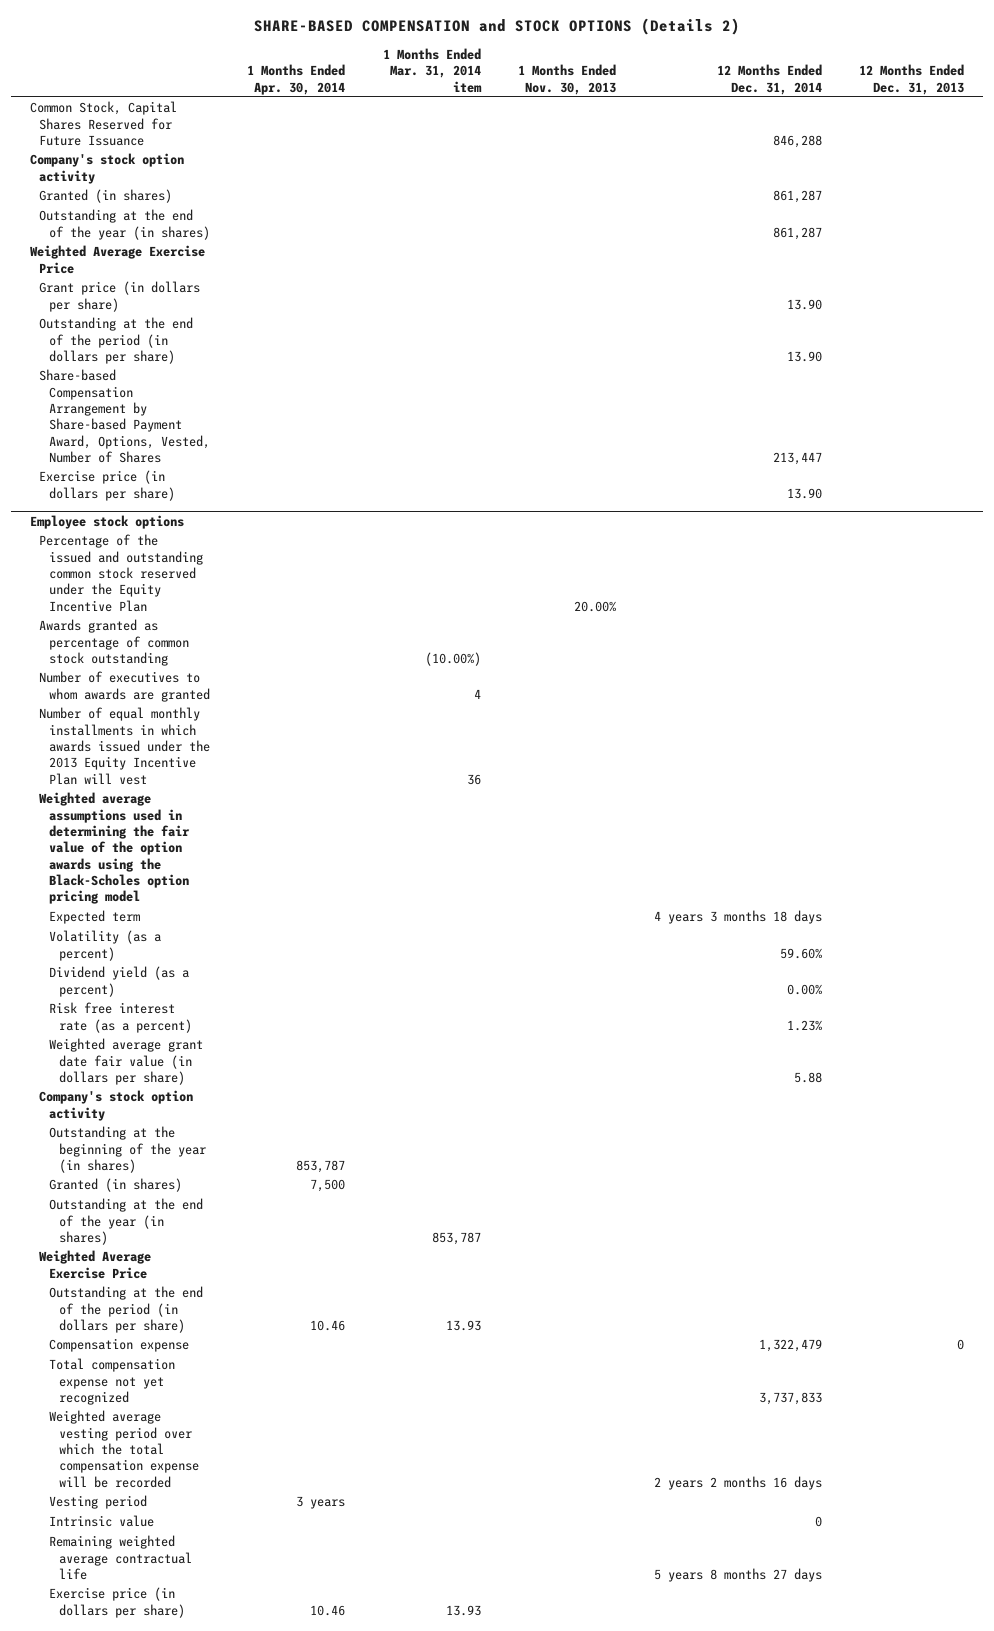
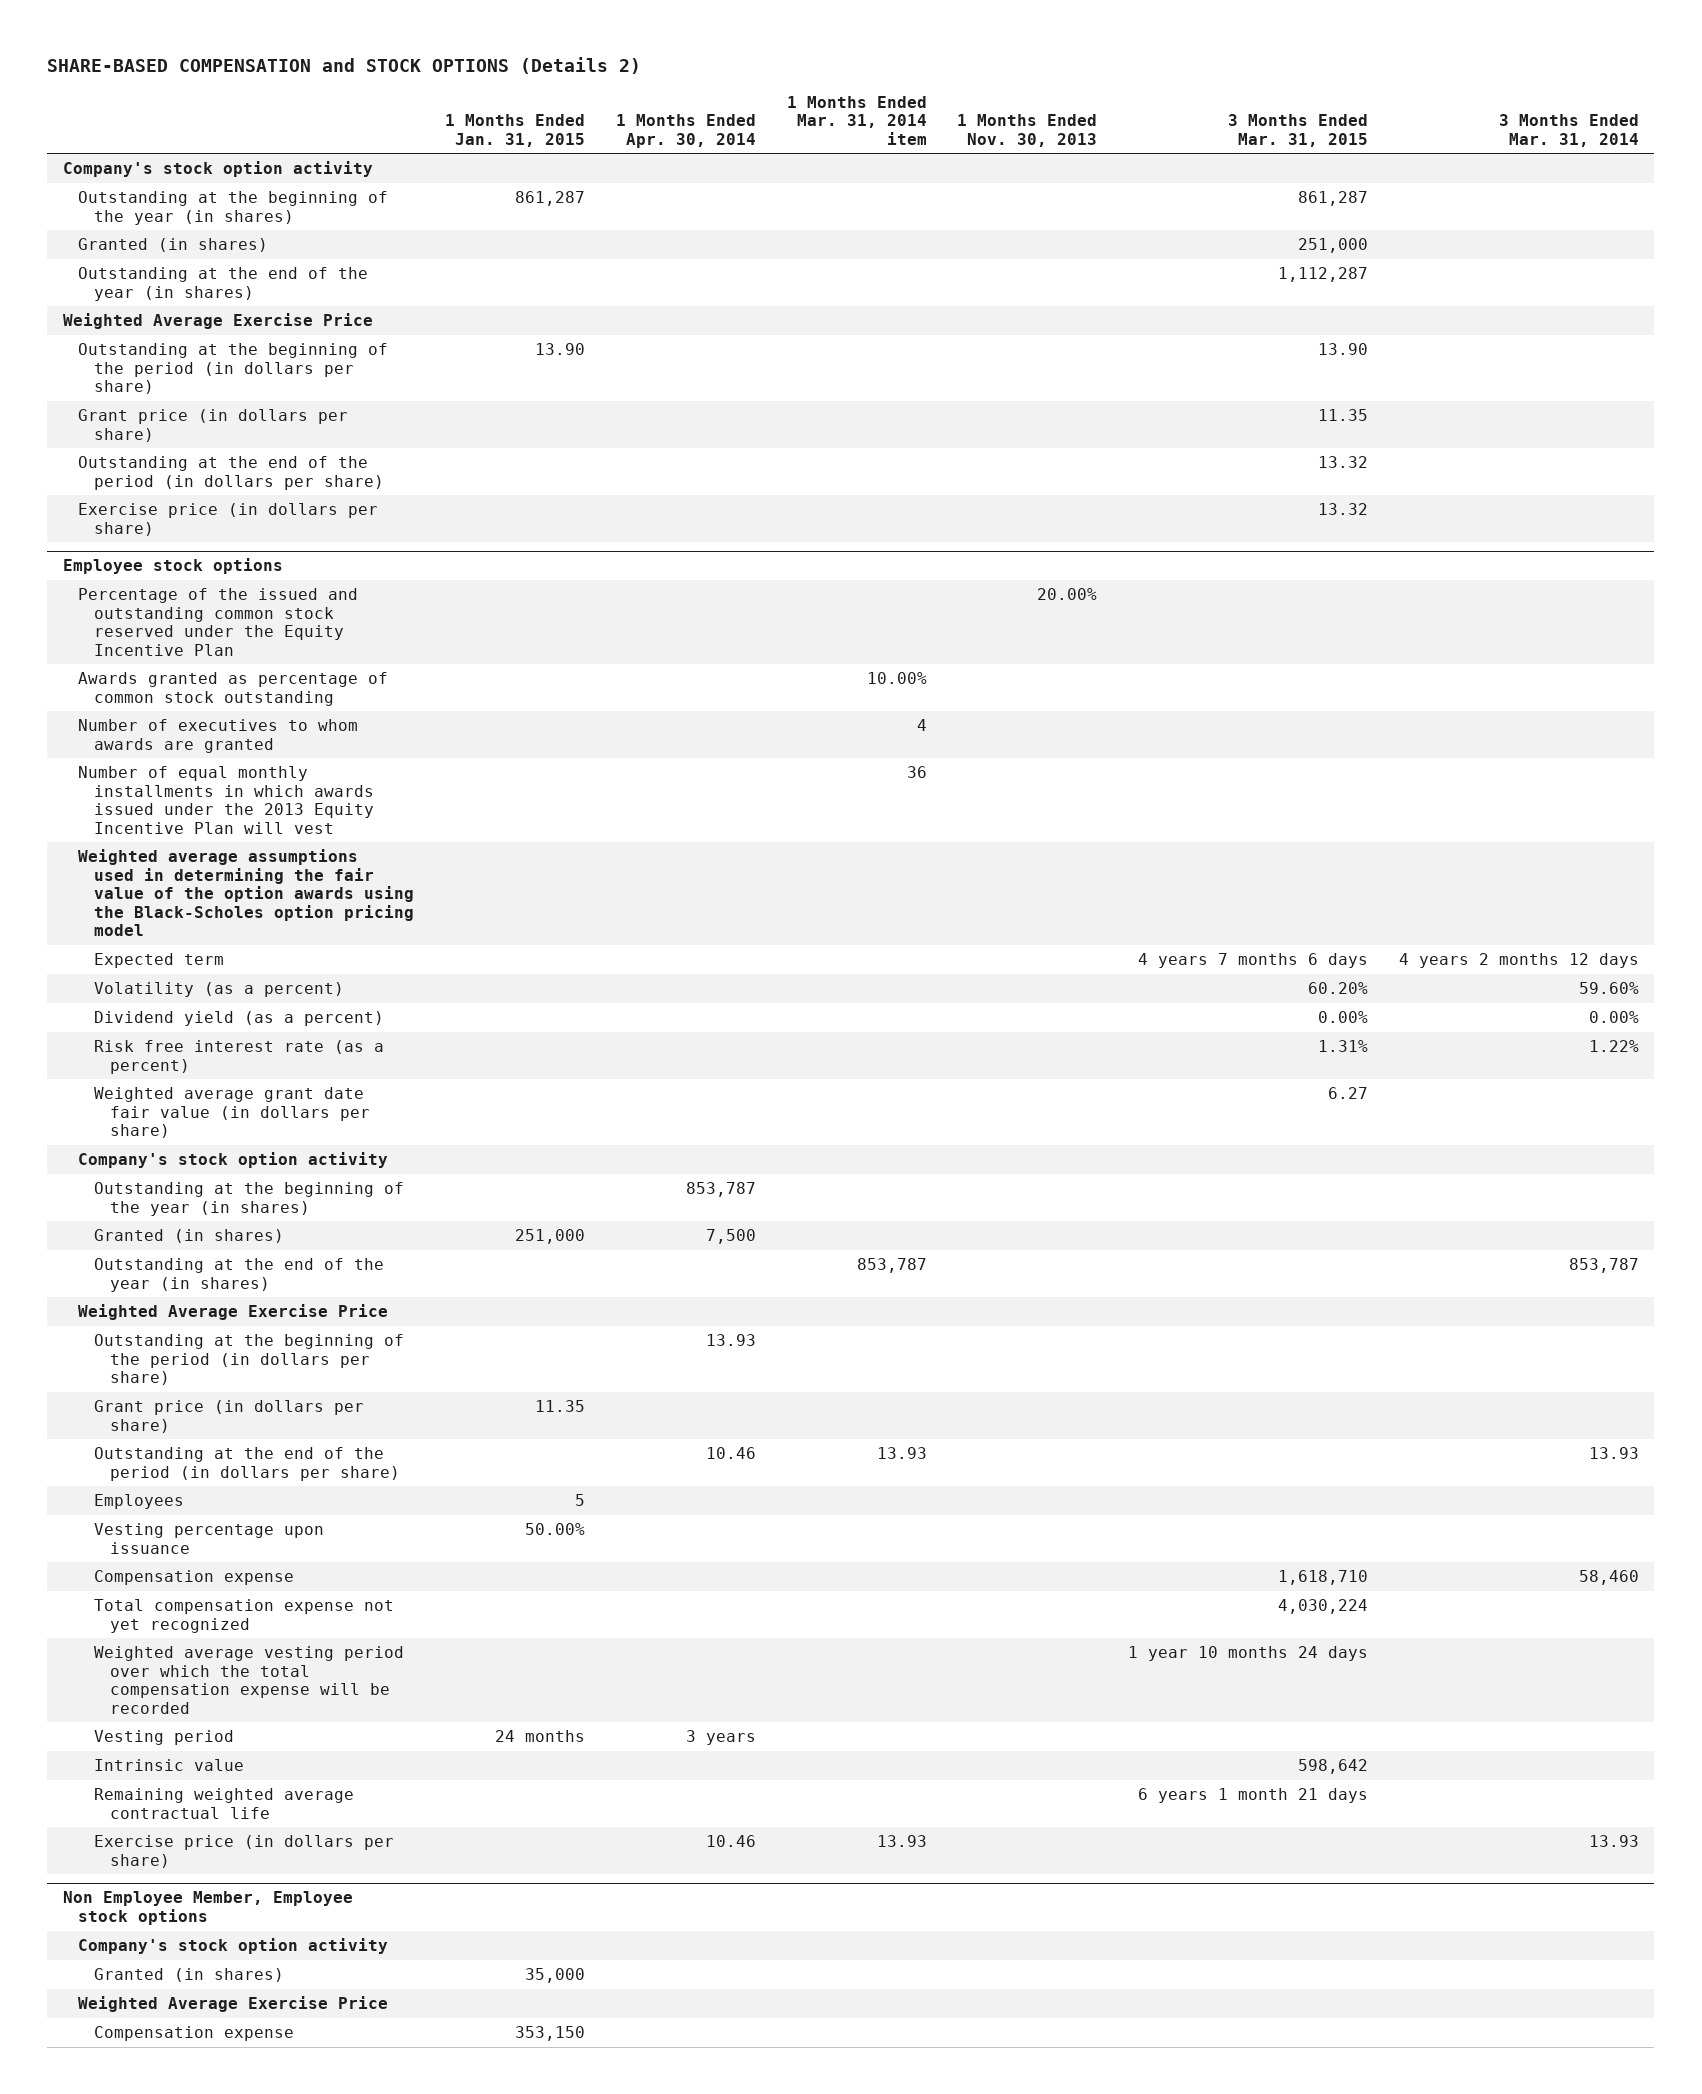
[716,64,822,95] 12 Months Ended Dec. 31, 2014 -> none
[858,64,964,95] 12 Months Ended Dec. 31, 2013 -> none
none -> [444,114,585,147] 1 Months Ended Jan. 31, 2015
none -> [1228,114,1369,147] 3 Months Ended Mar. 31, 2015
none -> [1498,114,1639,147] 3 Months Ended Mar. 31, 2014
[29,101,177,147] Common Stock, Capital Shares Reserved for Future Issuance -> none
none -> [78,191,389,225] Outstanding at the beginning of the year (in shares)
none -> [78,343,389,395] Outstanding at the beginning of the period (in dollars per share)
[39,369,210,464] Share-based Compensation Arrangement by Share-based Payment Award, Options, Vested, Number of Shares -> none
[424,652,481,667] (10.00%) -> [866,672,927,685] 10.00%
none -> [94,1334,405,1386] Outstanding at the beginning of the period (in dollars per share)
none -> [94,1400,365,1433] Grant price (in dollars per share)
none -> [94,1494,185,1510] Employees
none -> [94,1523,325,1554] Vesting percentage upon issuance
none -> [62,1891,353,1925] Non Employee Member, Employee stock options
none -> [78,1938,389,1955] Company's stock option activity
none -> [94,1968,285,1983] Granted (in shares)
none -> [78,1996,389,2013] Weighted Average Exercise Price
none -> [94,2026,295,2042] Compensation expense

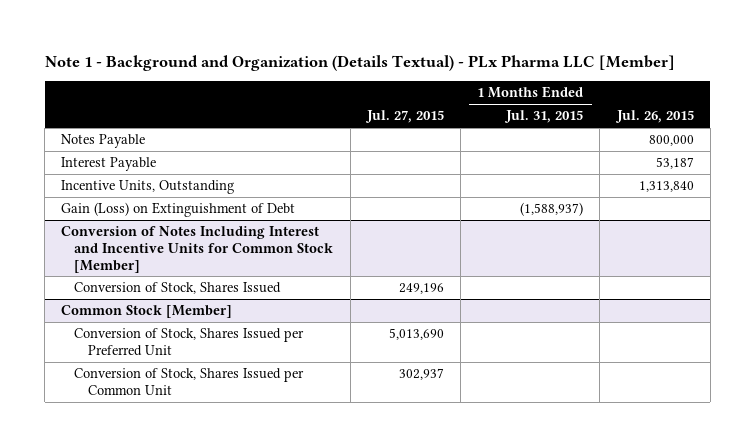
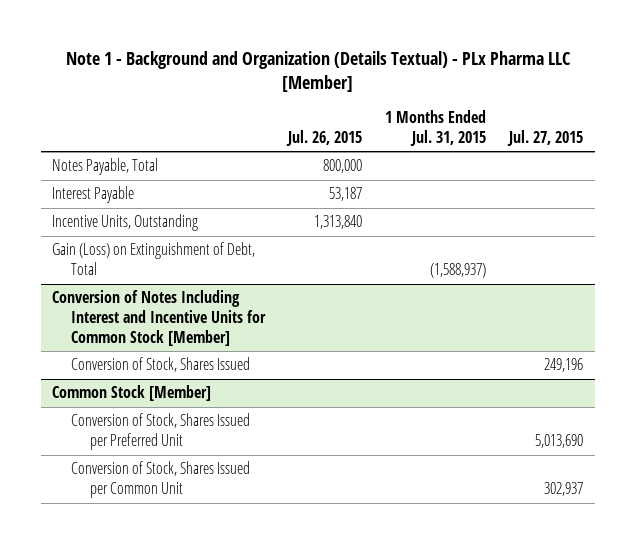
[61,134,146,149] Notes Payable -> [52,158,159,176] Notes Payable, Total
[61,202,296,218] Gain (Loss) on Extinguishment of Debt -> [52,242,256,276] Gain (Loss) on Extinguishment of Debt, Total

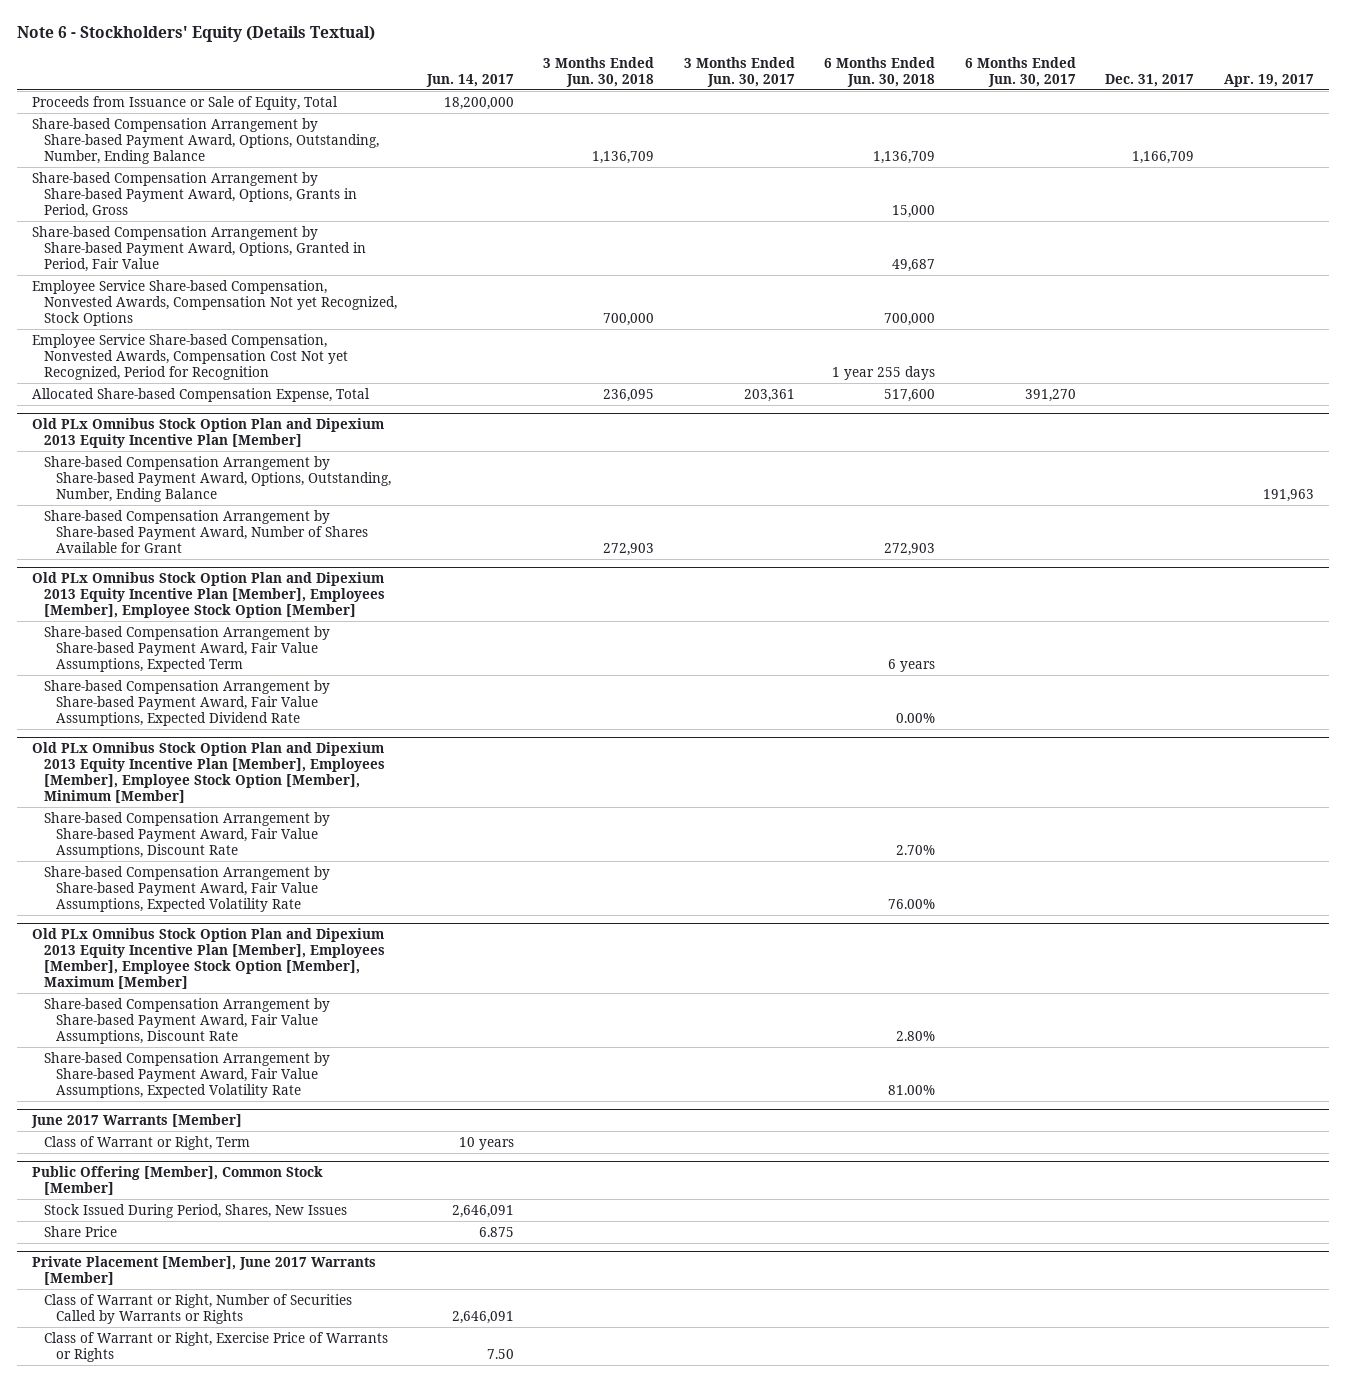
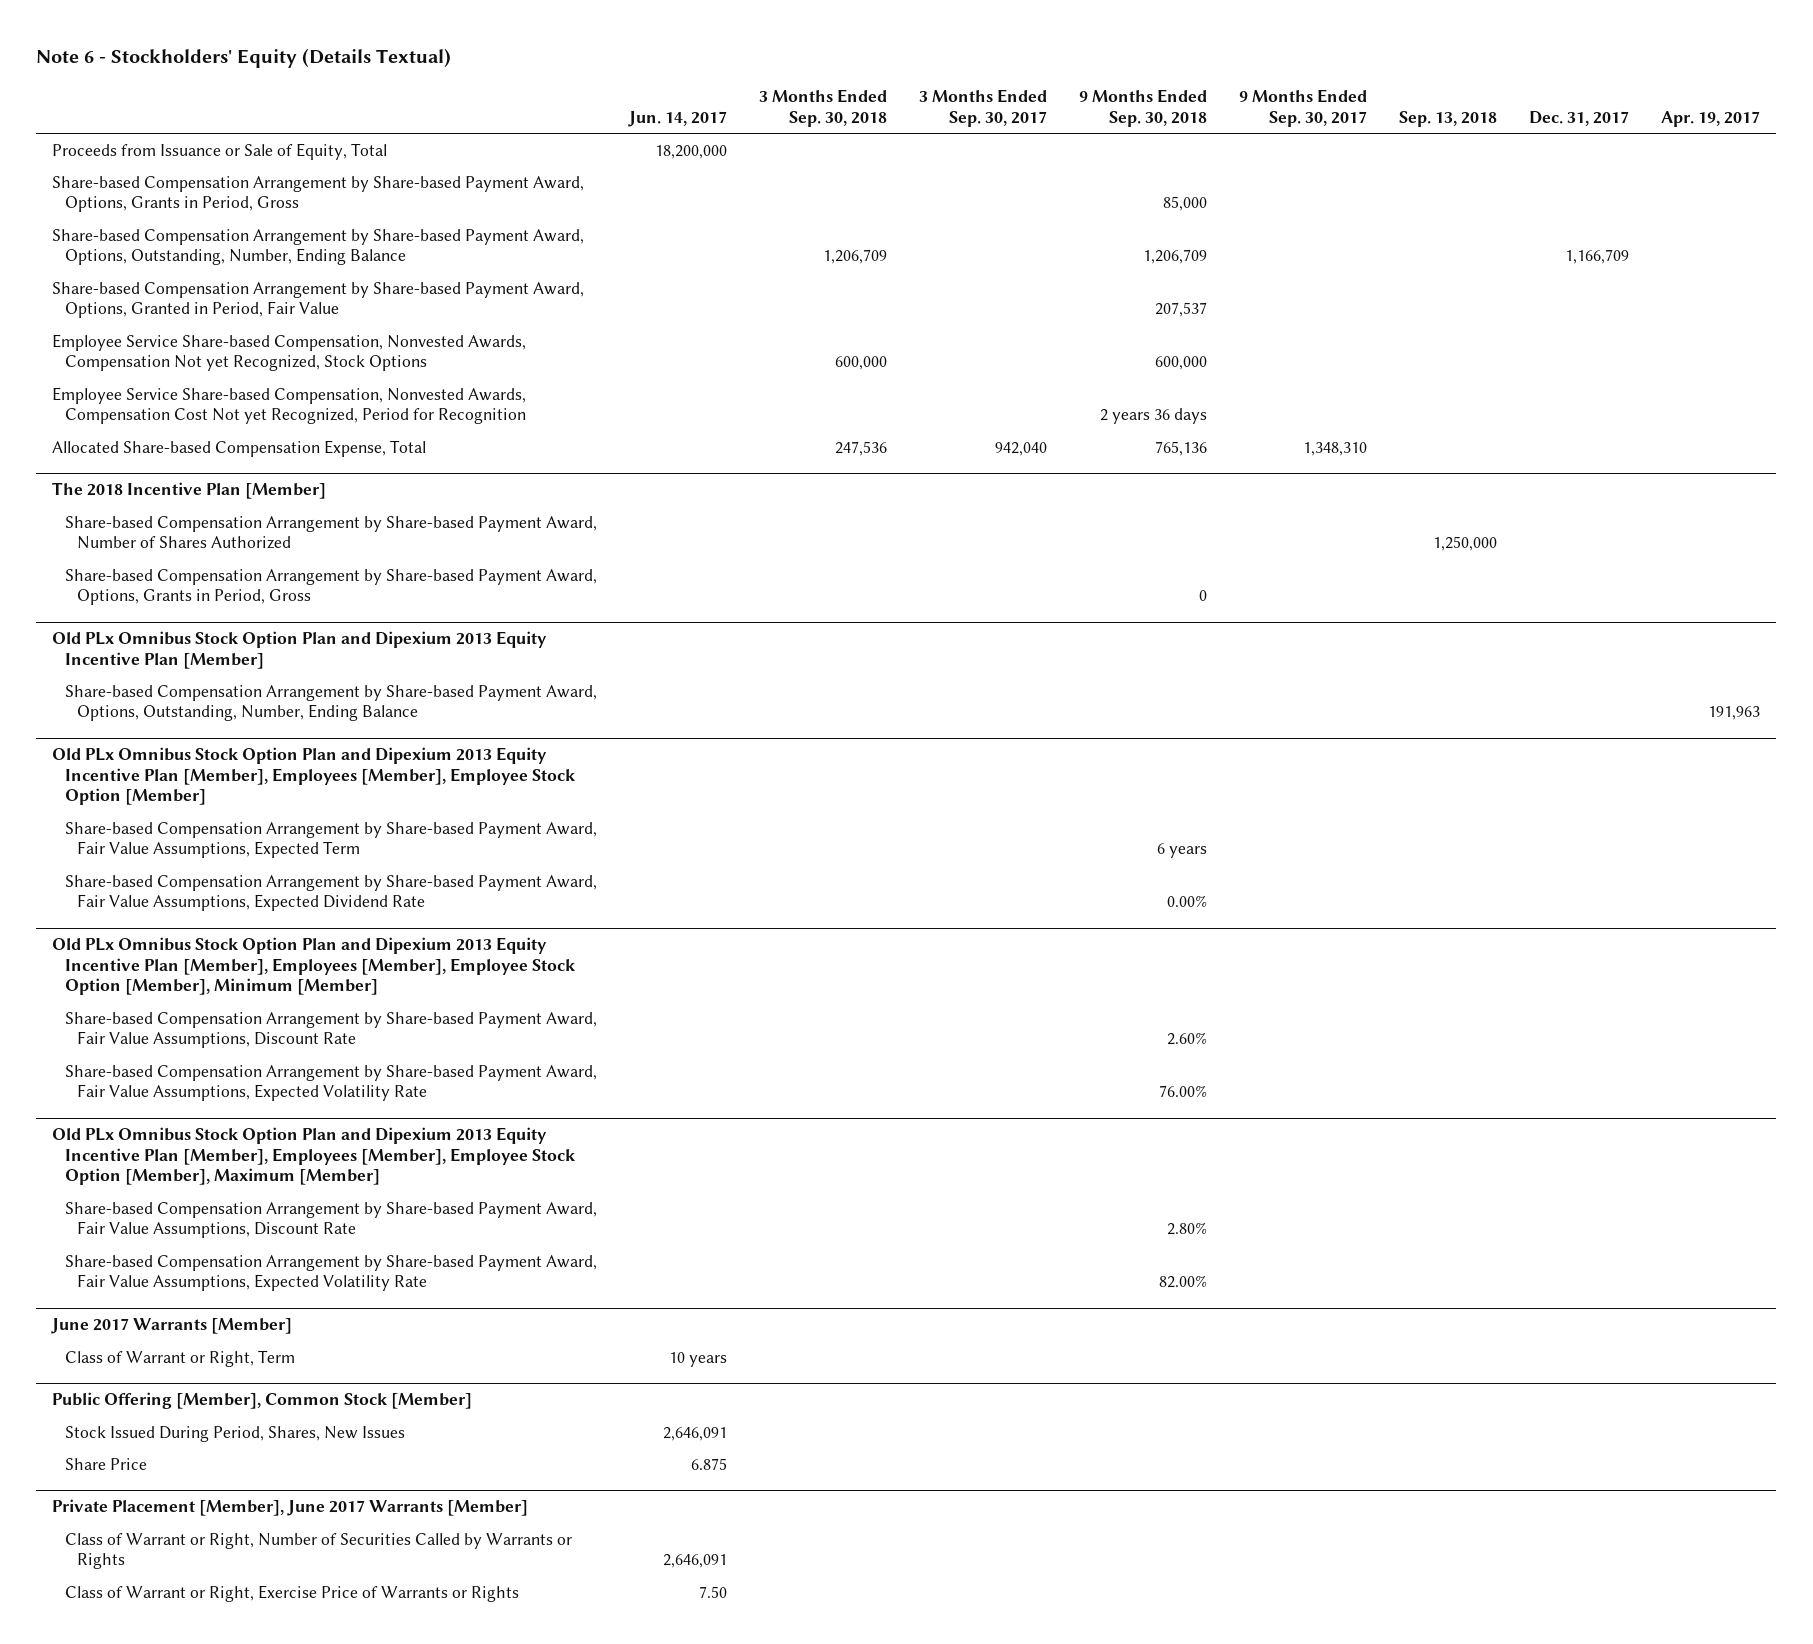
[543,56,655,87] 3 Months Ended Jun. 30, 2018 -> none
[683,56,795,87] 3 Months Ended Jun. 30, 2017 -> none
[824,56,936,87] 6 Months Ended Jun. 30, 2018 -> none
[964,56,1076,87] 6 Months Ended Jun. 30, 2017 -> none
none -> [758,89,887,127] 3 Months Ended Sep. 30, 2018
none -> [918,89,1047,127] 3 Months Ended Sep. 30, 2017
none -> [1079,89,1208,127] 9 Months Ended Sep. 30, 2018
none -> [1239,89,1368,127] 9 Months Ended Sep. 30, 2017
none -> [1399,110,1498,127] Sep. 13, 2018
[32,117,380,164] Share-based Compensation Arrangement by Share-based Payment Award, Options, Outstanding, Number, Ending Balance -> [52,228,585,266] Share-based Compensation Arrangement by Share-based Payment Award, Options, Outstanding, Number, Ending Balance
none -> [52,482,327,500] The 2018 Incentive Plan [Member]
none -> [64,515,597,550] Share-based Compensation Arrangement by Share-based Payment Award, Number of Shares Authorized
none -> [64,568,597,606] Share-based Compensation Arrangement by Share-based Payment Award, Options, Grants in Period, Gross
[44,509,369,553] Share-based Compensation Arrangement by Share-based Payment Award, Number of Shares Available for Grant -> none

